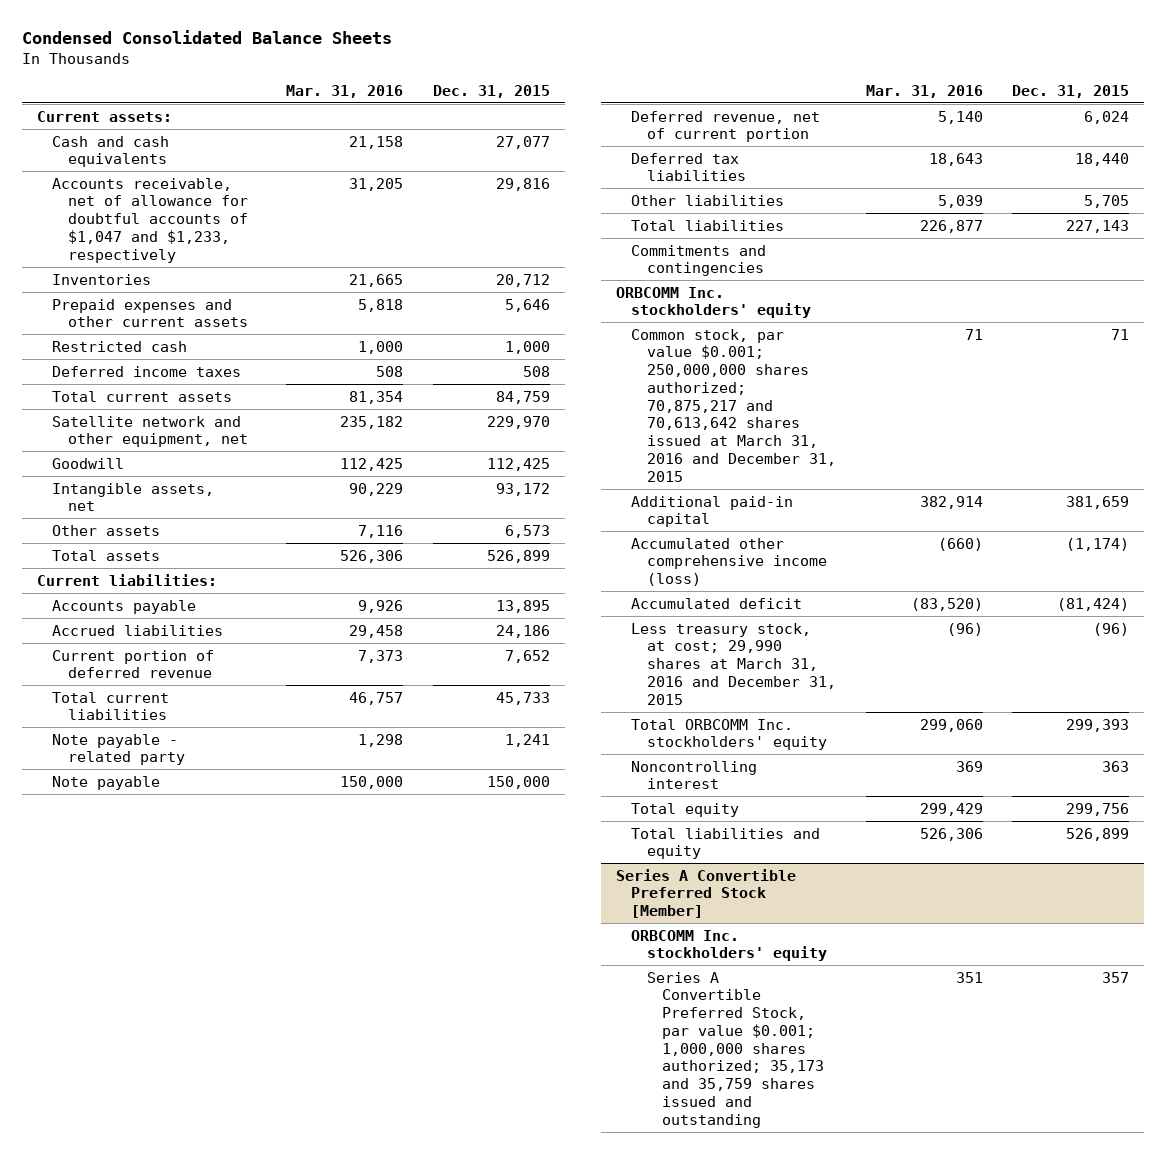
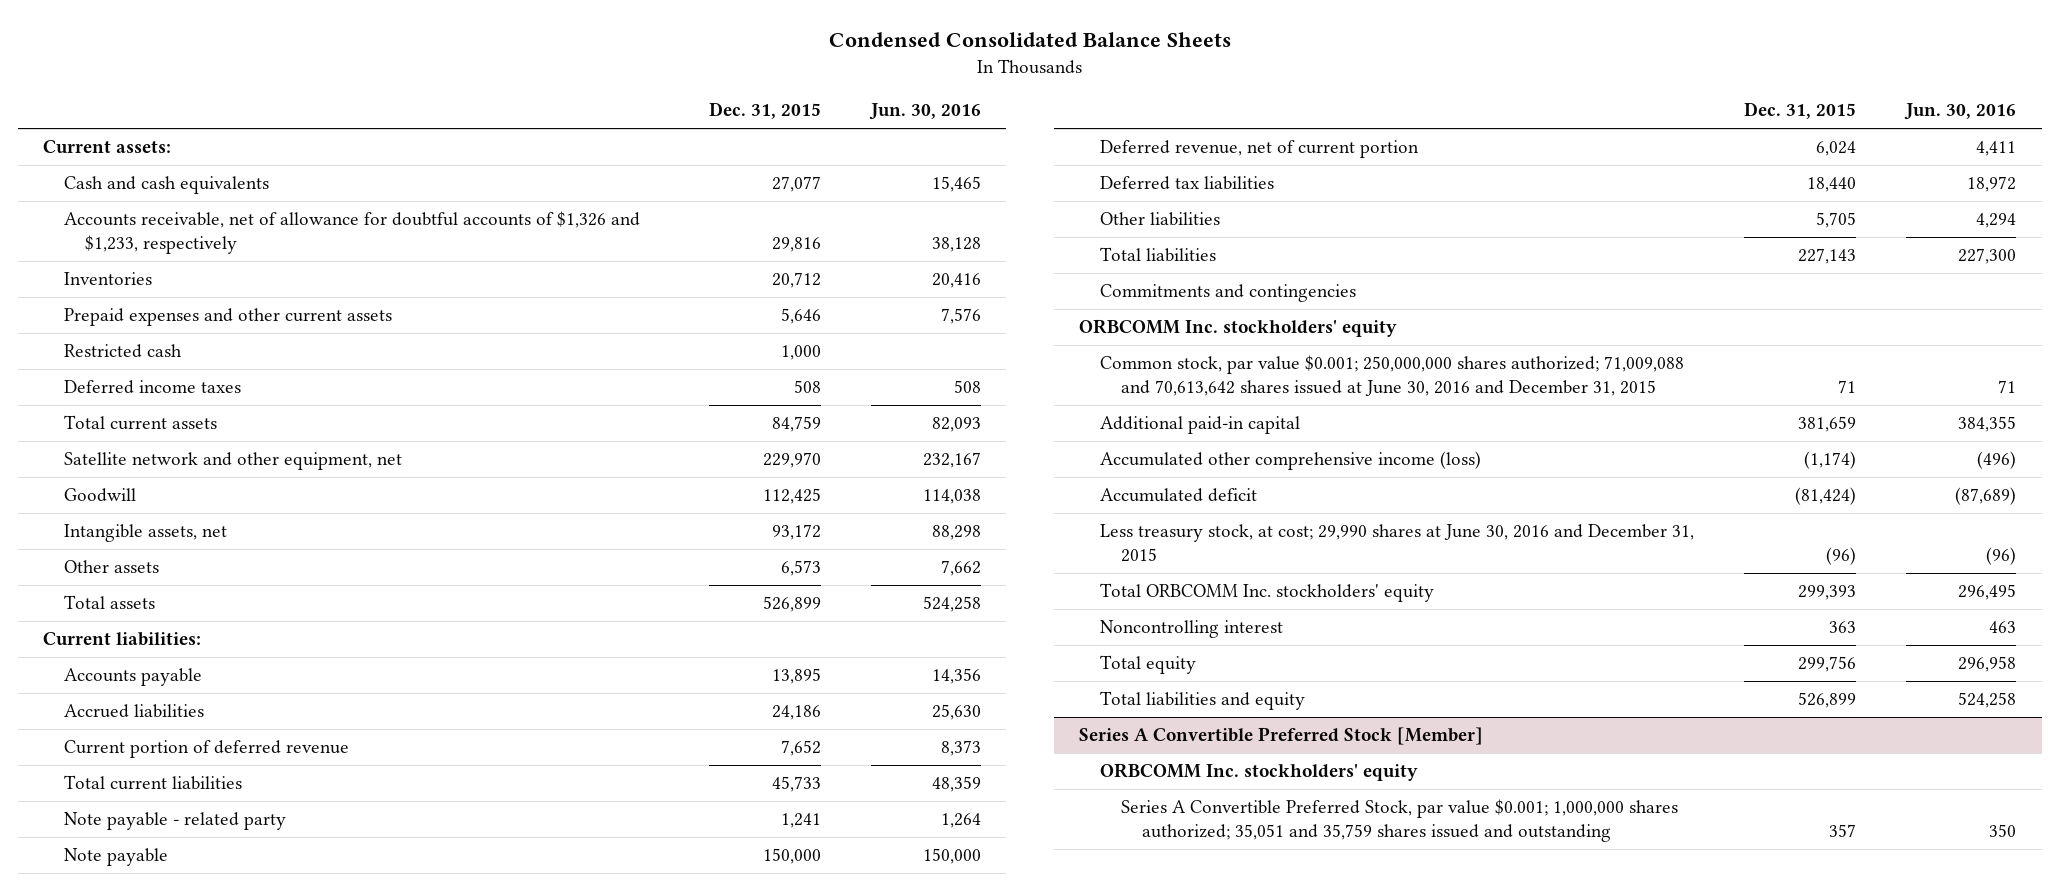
[286,84,404,98] Mar. 31, 2016 -> none
none -> [868,103,981,121] Jun. 30, 2016
[52,177,248,263] Accounts receivable, net of allowance for doubtful accounts of $1,047 and $1,233, respectively -> [64,211,641,254] Accounts receivable, net of allowance for doubtful accounts of $1,326 and $1,233, respectively
[631,328,836,482] Common stock, par value $0.001; 250,000,000 shares authorized; 70,875,217 and 70,613,642 shares issued at March 31, 2016 and December 31, 2015 -> [1099,355,1684,396] Common stock, par value $0.001; 250,000,000 shares authorized; 71,009,088 and 70,613,642 shares issued at June 30, 2016 and December 31, 2015
[631,622,836,705] Less treasury stock, at cost; 29,990 shares at March 31, 2016 and December 31, 2015 -> [1099,524,1694,562] Less treasury stock, at cost; 29,990 shares at June 30, 2016 and December 31, 2015
[646,971,825,1128] Series A Convertible Preferred Stock, par value $0.001; 1,000,000 shares authorized; 35,173 and 35,759 shares issued and outstanding -> [1120,799,1678,842] Series A Convertible Preferred Stock, par value $0.001; 1,000,000 shares authorized; 35,051 and 35,759 shares issued and outstanding

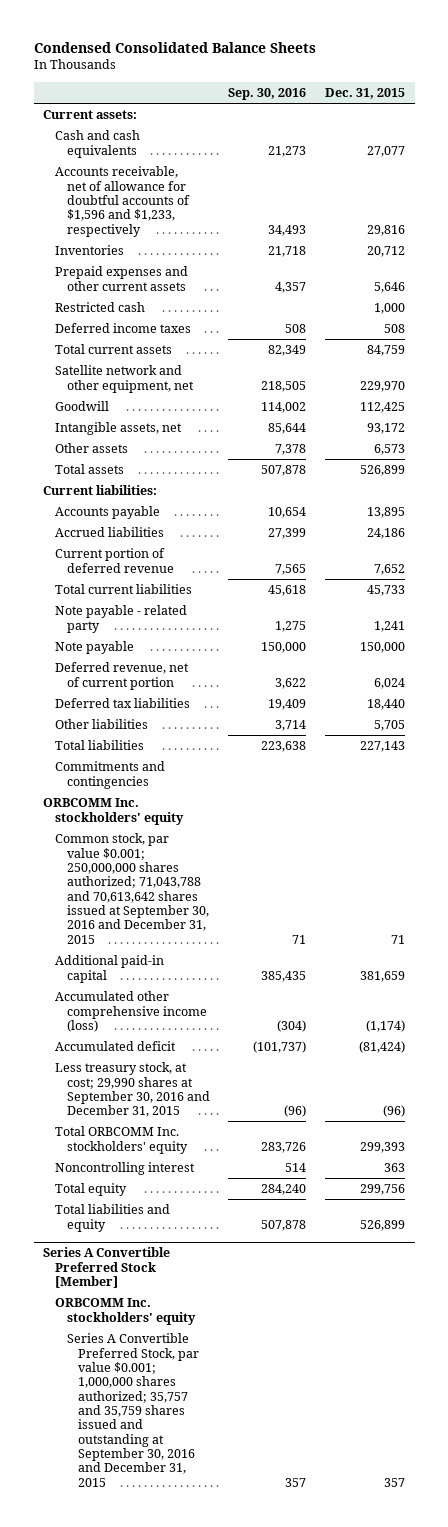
[868,103,981,121] Jun. 30, 2016 -> none
none -> [228,87,307,100] Sep. 30, 2016
[64,211,641,254] Accounts receivable, net of allowance for doubtful accounts of $1,326 and $1,233, respectively -> [54,166,190,237] Accounts receivable, net of allowance for doubtful accounts of $1,596 and $1,233, respectively
[1099,355,1684,396] Common stock, par value $0.001; 250,000,000 shares authorized; 71,009,088 and 70,613,642 shares issued at June 30, 2016 and December 31, 2015 -> [54,833,209,944] Common stock, par value $0.001; 250,000,000 shares authorized; 71,043,788 and 70,613,642 shares issued at September 30, 2016 and December 31, 2015
[1099,524,1694,562] Less treasury stock, at cost; 29,990 shares at June 30, 2016 and December 31, 2015 -> [54,1062,210,1118] Less treasury stock, at cost; 29,990 shares at September 30, 2016 and December 31, 2015
[1120,799,1678,842] Series A Convertible Preferred Stock, par value $0.001; 1,000,000 shares authorized; 35,051 and 35,759 shares issued and outstanding -> [66,1333,200,1487] Series A Convertible Preferred Stock, par value $0.001; 1,000,000 shares authorized; 35,757 and 35,759 shares issued and outstanding at September 30, 2016 and December 31, 2015

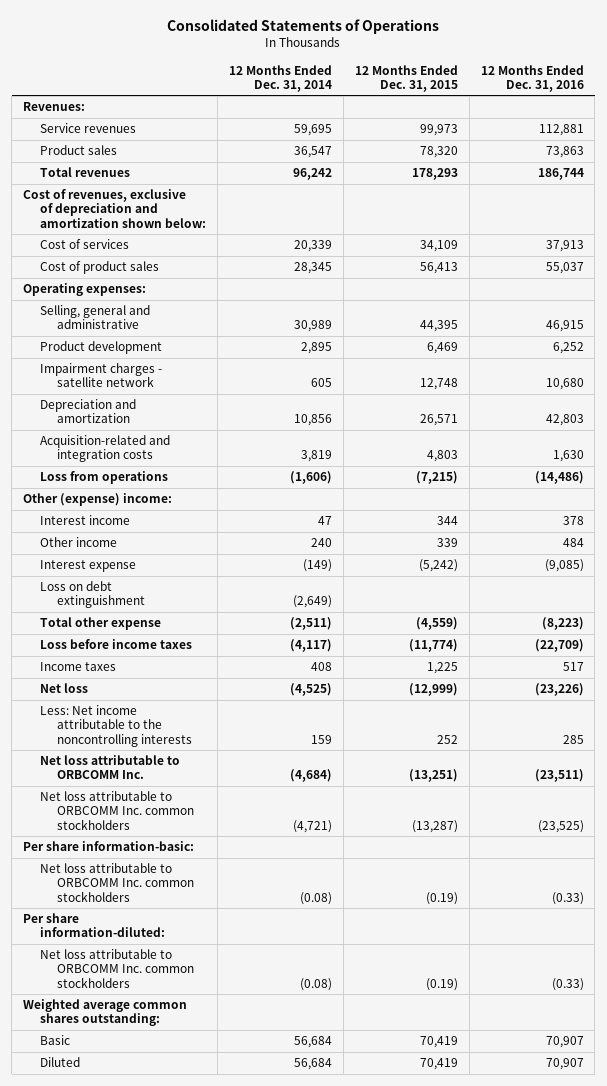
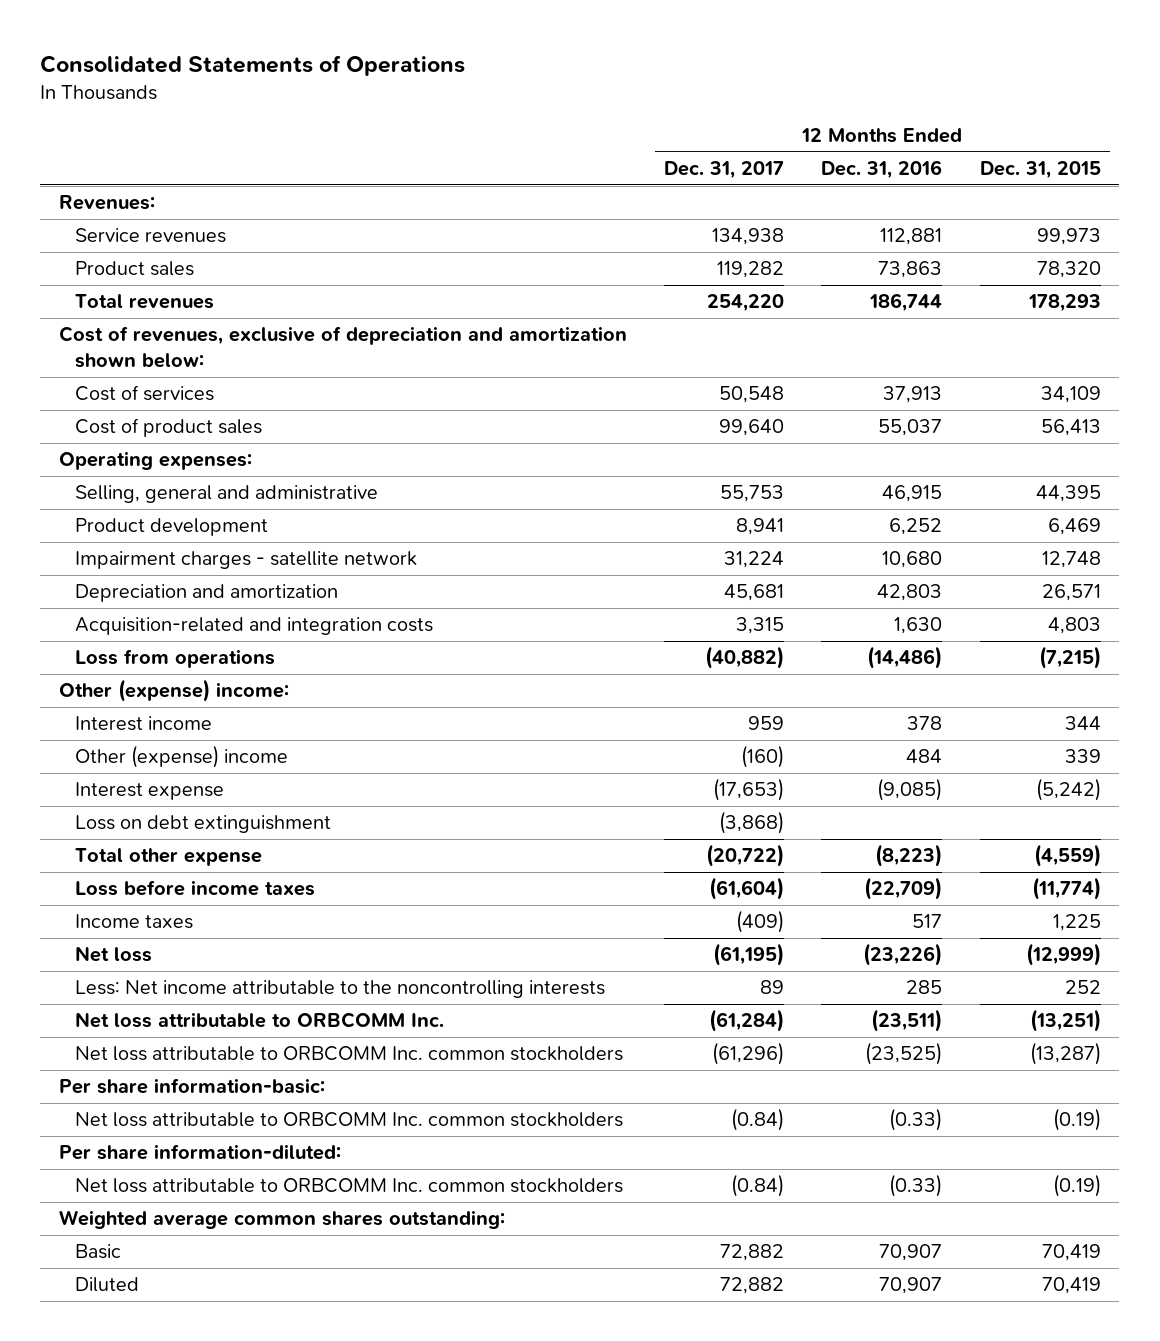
[229,64,333,92] 12 Months Ended Dec. 31, 2014 -> none
none -> [664,161,785,180] Dec. 31, 2017
[40,537,118,548] Other income -> [74,745,288,769] Other (expense) income

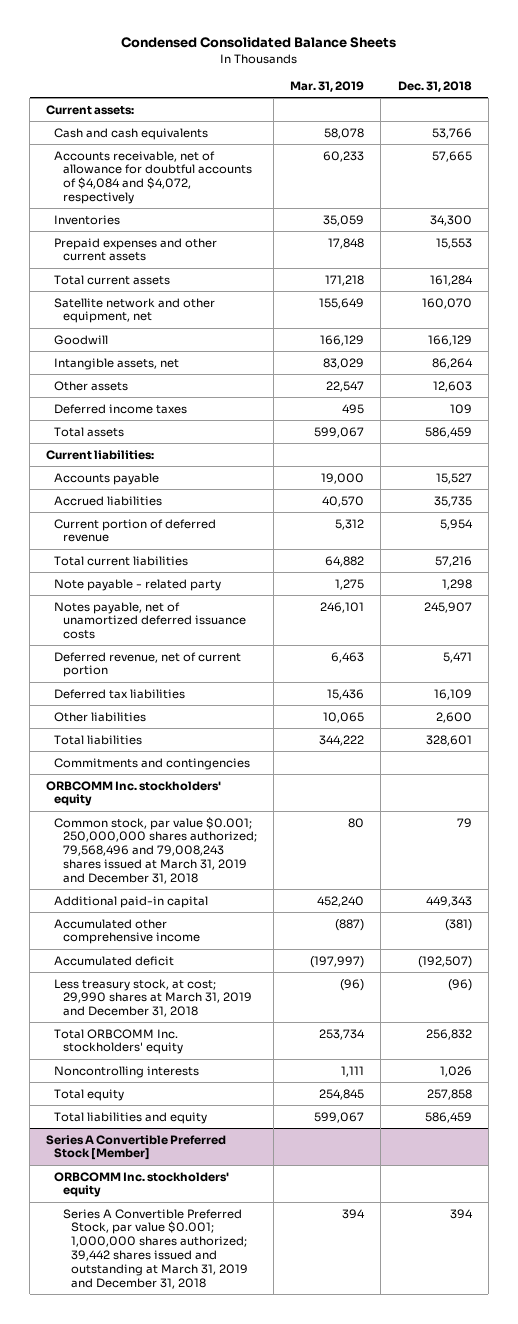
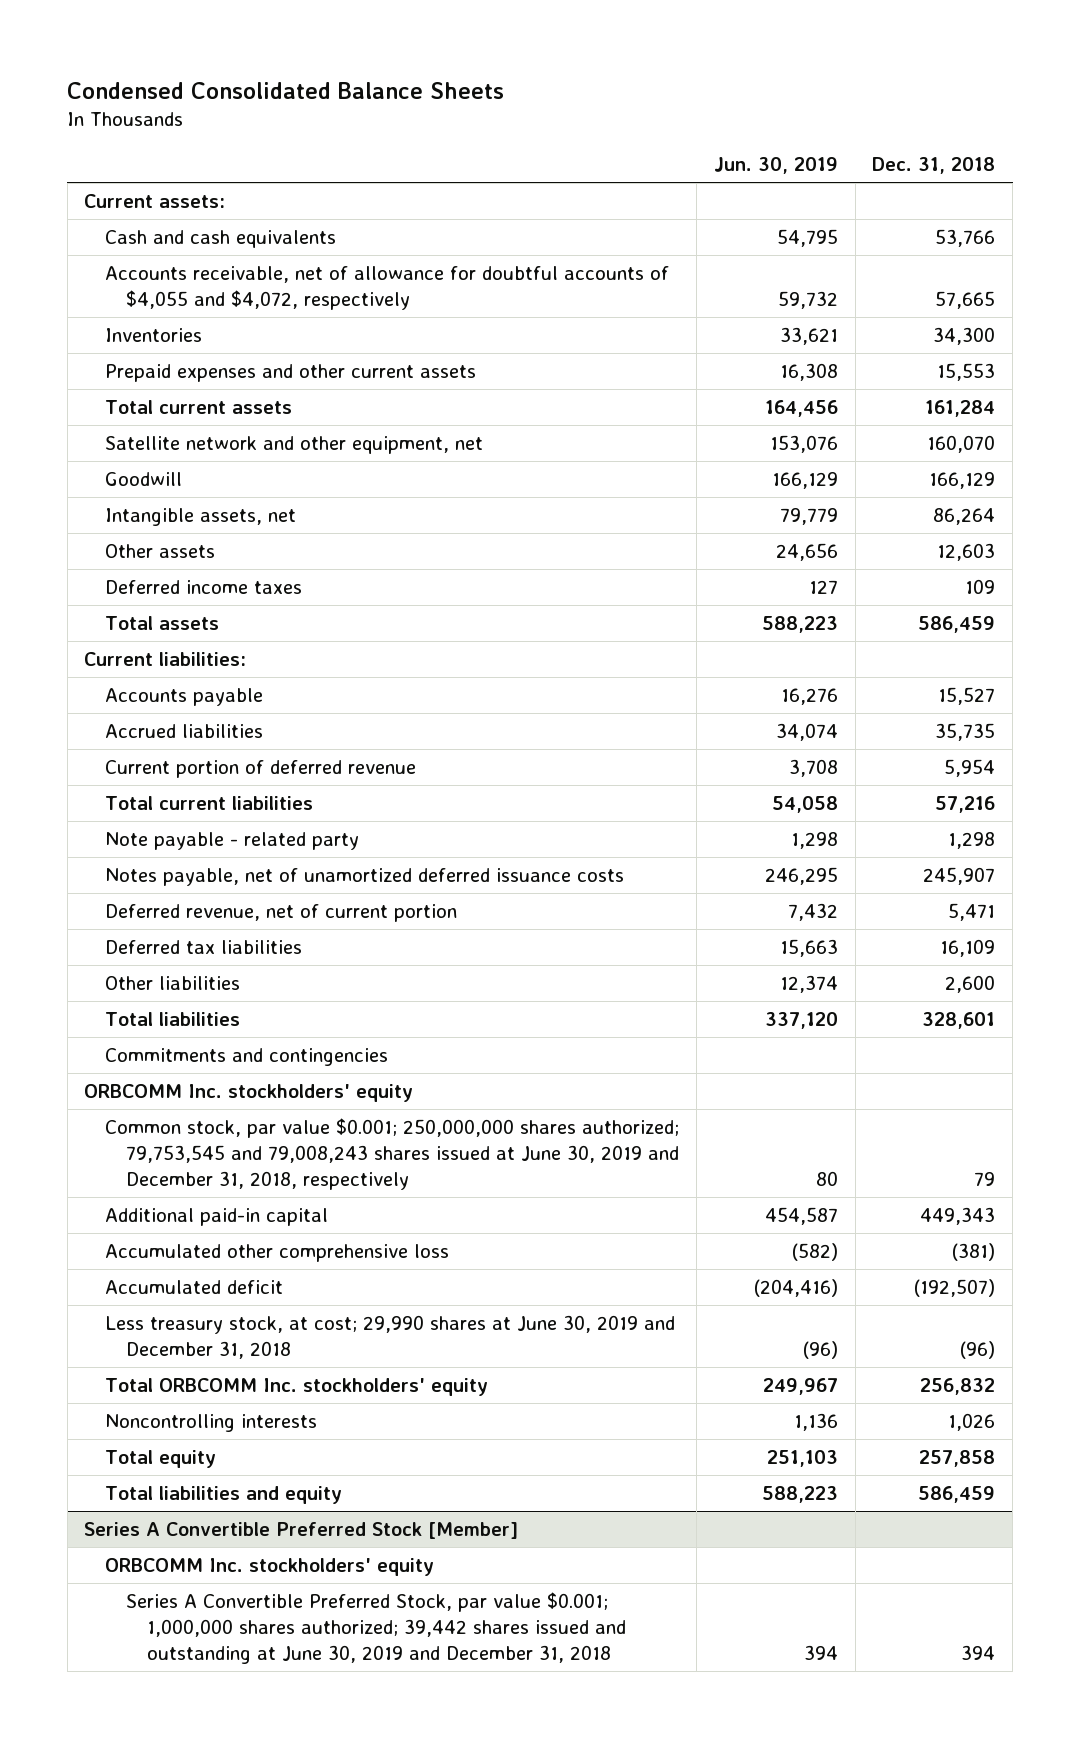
[290,81,365,93] Mar. 31, 2019 -> none
none -> [713,157,838,175] Jun. 30, 2019
[54,150,252,205] Accounts receivable, net of allowance for doubtful accounts of $4,084 and $4,072, respectively -> [105,265,670,311] Accounts receivable, net of allowance for doubtful accounts of $4,055 and $4,072, respectively
[54,816,257,884] Common stock, par value $0.001; 250,000,000 shares authorized; 79,568,496 and 79,008,243 shares issued at March 31, 2019 and December 31, 2018 -> [105,1117,680,1191] Common stock, par value $0.001; 250,000,000 shares authorized; 79,753,545 and 79,008,243 shares issued at June 30, 2019 and December 31, 2018, respectively
[54,918,200,945] Accumulated other comprehensive income -> [105,1243,450,1262] Accumulated other comprehensive loss
[54,978,252,1018] Less treasury stock, at cost; 29,990 shares at March 31, 2019 and December 31, 2018 -> [105,1314,676,1360] Less treasury stock, at cost; 29,990 shares at June 30, 2019 and December 31, 2018
[62,1208,248,1289] Series A Convertible Preferred Stock, par value $0.001; 1,000,000 shares authorized; 39,442 shares issued and outstanding at March 31, 2019 and December 31, 2018 -> [126,1591,627,1665] Series A Convertible Preferred Stock, par value $0.001; 1,000,000 shares authorized; 39,442 shares issued and outstanding at June 30, 2019 and December 31, 2018

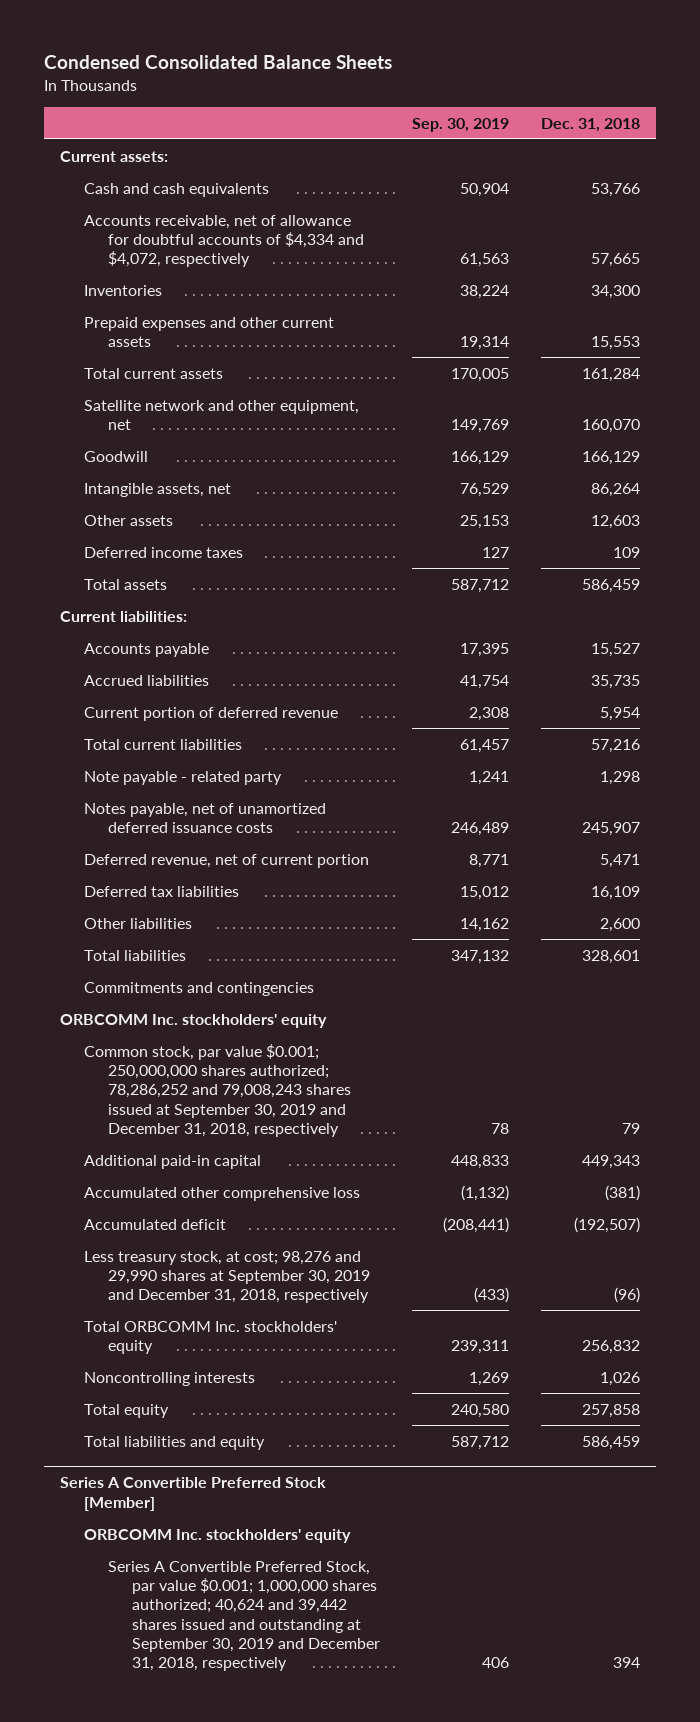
[713,157,838,175] Jun. 30, 2019 -> none
none -> [411,117,509,132] Sep. 30, 2019
[105,265,670,311] Accounts receivable, net of allowance for doubtful accounts of $4,055 and $4,072, respectively -> [83,214,364,268] Accounts receivable, net of allowance for doubtful accounts of $4,334 and $4,072, respectively
[105,1117,680,1191] Common stock, par value $0.001; 250,000,000 shares authorized; 79,753,545 and 79,008,243 shares issued at June 30, 2019 and December 31, 2018, respectively -> [83,1043,351,1137] Common stock, par value $0.001; 250,000,000 shares authorized; 78,286,252 and 79,008,243 shares issued at September 30, 2019 and December 31, 2018, respectively
[105,1314,676,1360] Less treasury stock, at cost; 29,990 shares at June 30, 2019 and December 31, 2018 -> [83,1250,370,1304] Less treasury stock, at cost; 98,276 and 29,990 shares at September 30, 2019 and December 31, 2018, respectively
[126,1591,627,1665] Series A Convertible Preferred Stock, par value $0.001; 1,000,000 shares authorized; 39,442 shares issued and outstanding at June 30, 2019 and December 31, 2018 -> [107,1560,380,1672] Series A Convertible Preferred Stock, par value $0.001; 1,000,000 shares authorized; 40,624 and 39,442 shares issued and outstanding at September 30, 2019 and December 31, 2018, respectively

